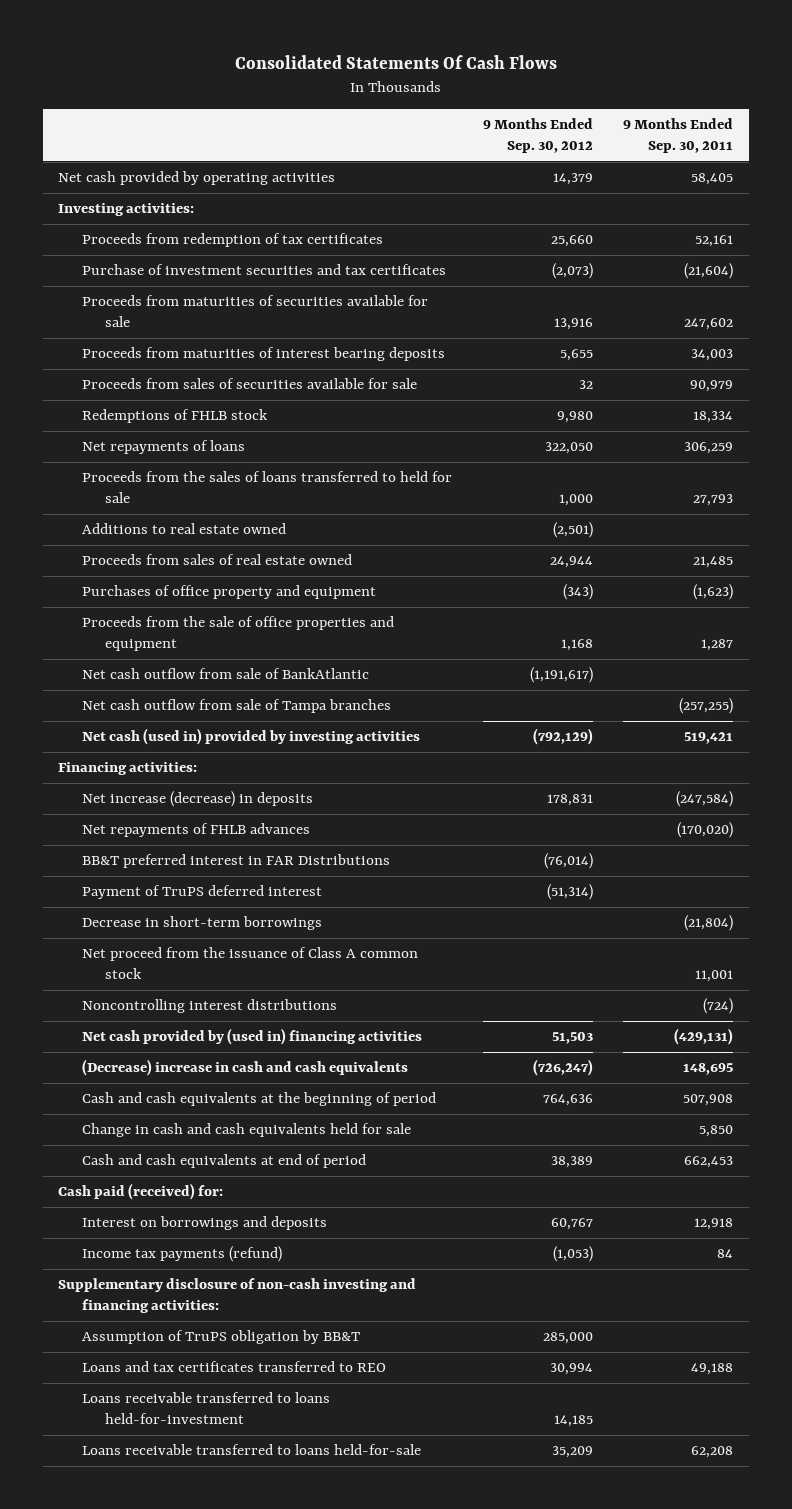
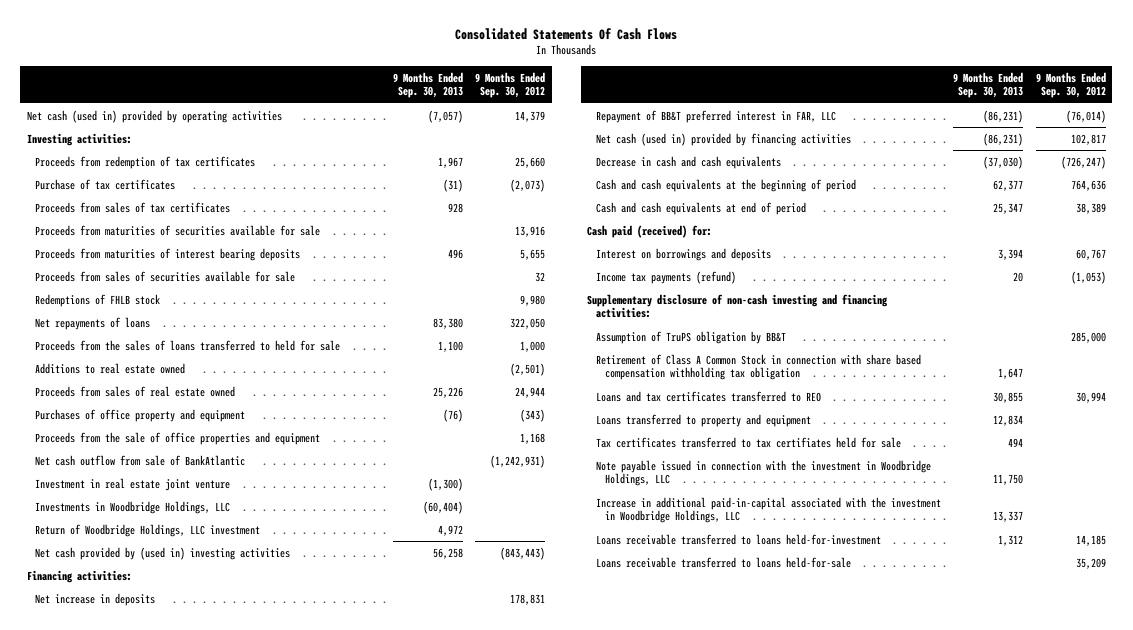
[623,118,734,153] 9 Months Ended Sep. 30, 2011 -> none
none -> [392,71,463,99] 9 Months Ended Sep. 30, 2013
[58,171,336,186] Net cash provided by operating activities -> [26,109,282,123] Net cash (used in) provided by operating activities
[81,264,446,276] Purchase of investment securities and tax certificates -> [35,178,176,190] Purchase of tax certificates
none -> [35,201,231,213] Proceeds from sales of tax certificates
[81,699,391,714] Net cash outflow from sale of Tampa branches -> none
[529,667,593,684] (1,191,617) -> [490,454,546,468] (1,242,931)
none -> [35,477,231,491] Investment in real estate joint venture
none -> [35,500,231,514] Investments in Woodbridge Holdings, LLC
none -> [35,523,261,537] Return of Woodbridge Holdings, LLC investment
[81,728,420,746] Net cash (used in) provided by investing activities -> [35,546,291,560] Net cash provided by (used in) investing activities
[532,728,593,746] (792,129) -> [500,546,546,560] (843,443)
[81,823,310,838] Net repayments of FHLB advances -> none
[81,885,322,900] Payment of TruPS deferred interest -> none
[81,916,322,931] Decrease in short-term borrowings -> none
[81,947,418,980] Net proceed from the issuance of Class A common stock -> none
[81,999,337,1014] Noncontrolling interest distributions -> none
[81,791,313,808] Net increase (decrease) in deposits -> [35,592,156,606] Net increase in deposits
[81,854,390,869] BB&T preferred interest in FAR Distributions -> [595,109,836,123] Repayment of BB&T preferred interest in FAR, LLC
[81,1028,422,1046] Net cash provided by (used in) financing activities -> [595,132,851,146] Net cash (used in) provided by financing activities
[551,1032,593,1045] 51,503 -> [1070,133,1106,145] 102,817
[81,1059,408,1077] (Decrease) increase in cash and cash equivalents -> [595,155,781,169] Decrease in cash and cash equivalents
[81,1123,411,1138] Change in cash and cash equivalents held for sale -> none
none -> [595,353,921,381] Retirement of Class A Common Stock in connection with share based compensation withholding tax obligation
none -> [595,413,811,427] Loans transferred to property and equipment
none -> [595,436,901,448] Tax certificates transferred to tax certifiates held for sale
none -> [595,459,931,487] Note payable issued in connection with the investment in Woodbridge Holdings, LLC
none -> [595,496,941,524] Increase in additional paid-in-capital associated with the investment in Woodbridge Holdings, LLC

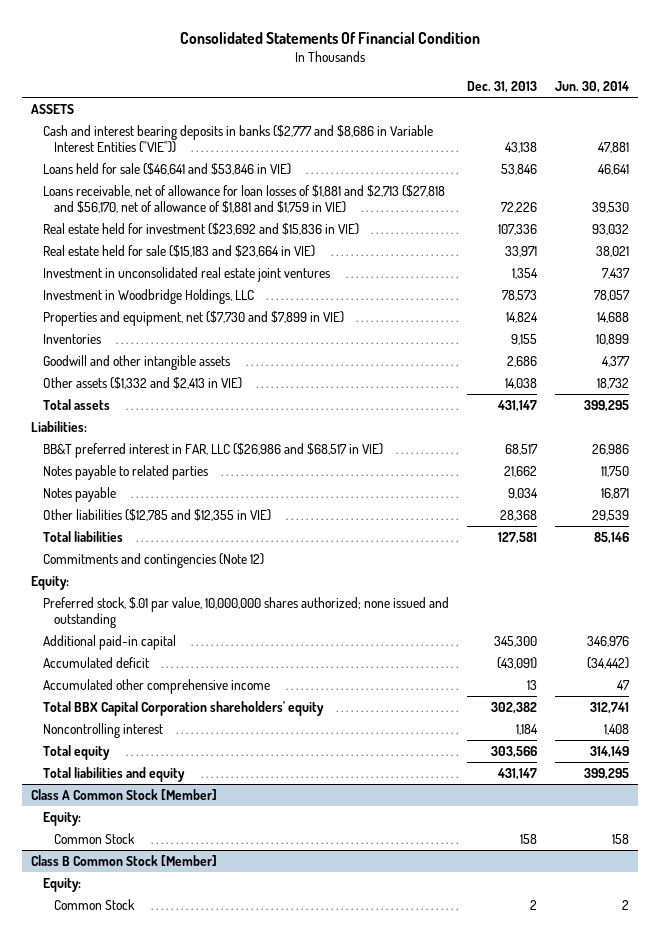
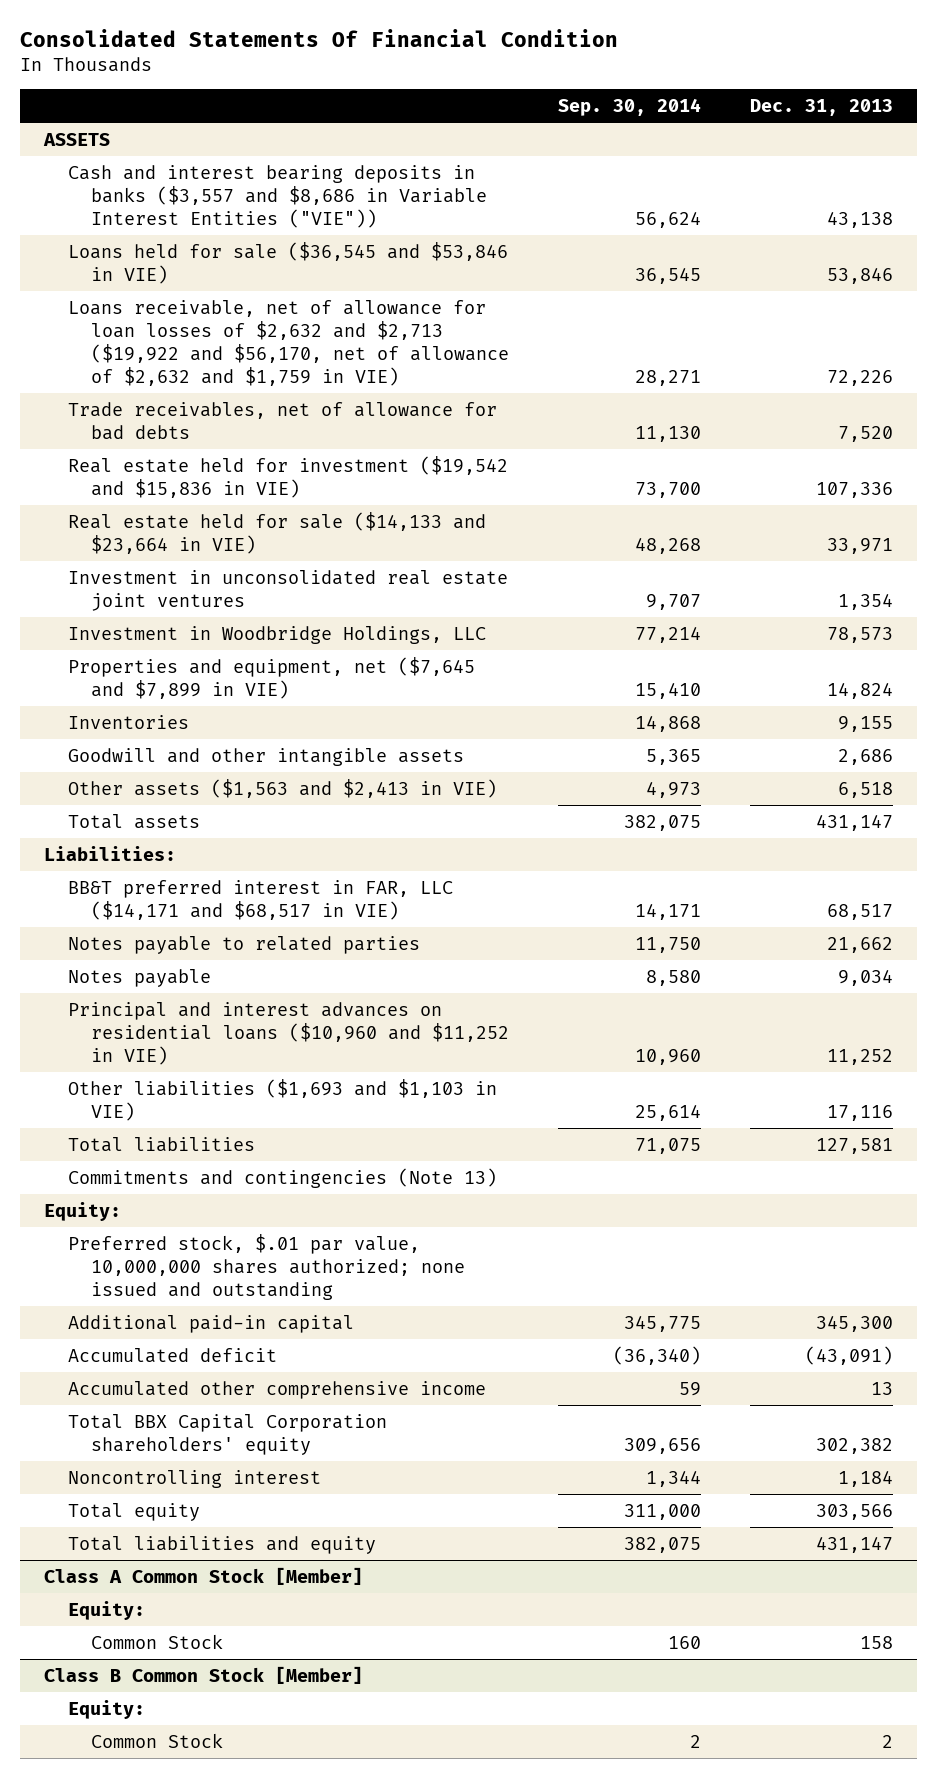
[555,81,630,94] Jun. 30, 2014 -> none
none -> [558,97,702,116] Sep. 30, 2014
[42,124,433,154] Cash and interest bearing deposits in banks ($2,777 and $8,686 in Variable Interest Entities ("VIE")) -> [67,164,488,228] Cash and interest bearing deposits in banks ($3,557 and $8,686 in Variable Interest Entities ("VIE"))
[42,162,291,175] Loans held for sale ($46,641 and $53,846 in VIE) -> [67,241,508,284] Loans held for sale ($36,545 and $53,846 in VIE)
[42,184,445,214] Loans receivable, net of allowance for loan losses of $1,881 and $2,713 ($27,818 and $56,170, net of allowance of $1,881 and $1,759 in VIE) -> [67,299,510,386] Loans receivable, net of allowance for loan losses of $2,632 and $2,713 ($19,922 and $56,170, net of allowance of $2,632 and $1,759 in VIE)
none -> [67,401,497,440] Trade receivables, net of allowance for bad debts
[42,222,359,235] Real estate held for investment ($23,692 and $15,836 in VIE) -> [67,455,508,498] Real estate held for investment ($19,542 and $15,836 in VIE)
[42,244,315,257] Real estate held for sale ($15,183 and $23,664 in VIE) -> [67,511,486,554] Real estate held for sale ($14,133 and $23,664 in VIE)
[42,310,344,326] Properties and equipment, net ($7,730 and $7,899 in VIE) -> [67,656,475,699] Properties and equipment, net ($7,645 and $7,899 in VIE)
[42,376,242,389] Other assets ($1,332 and $2,413 in VIE) -> [67,778,497,798] Other assets ($1,563 and $2,413 in VIE)
[504,377,537,389] 14,038 -> [837,781,893,798] 6,518
[42,442,383,458] BB&T preferred interest in FAR, LLC ($26,986 and $68,517 in VIE) -> [67,879,453,920] BB&T preferred interest in FAR, LLC ($14,171 and $68,517 in VIE)
none -> [67,1001,510,1065] Principal and interest advances on residential loans ($10,960 and $11,252 in VIE)
[42,508,271,521] Other liabilities ($12,785 and $12,355 in VIE) -> [67,1078,497,1121] Other liabilities ($1,693 and $1,103 in VIE)
[499,509,537,521] 28,368 -> [826,1104,893,1121] 17,116
[42,552,264,568] Commitments and contingencies (Note 12) -> [67,1167,497,1188] Commitments and contingencies (Note 13)

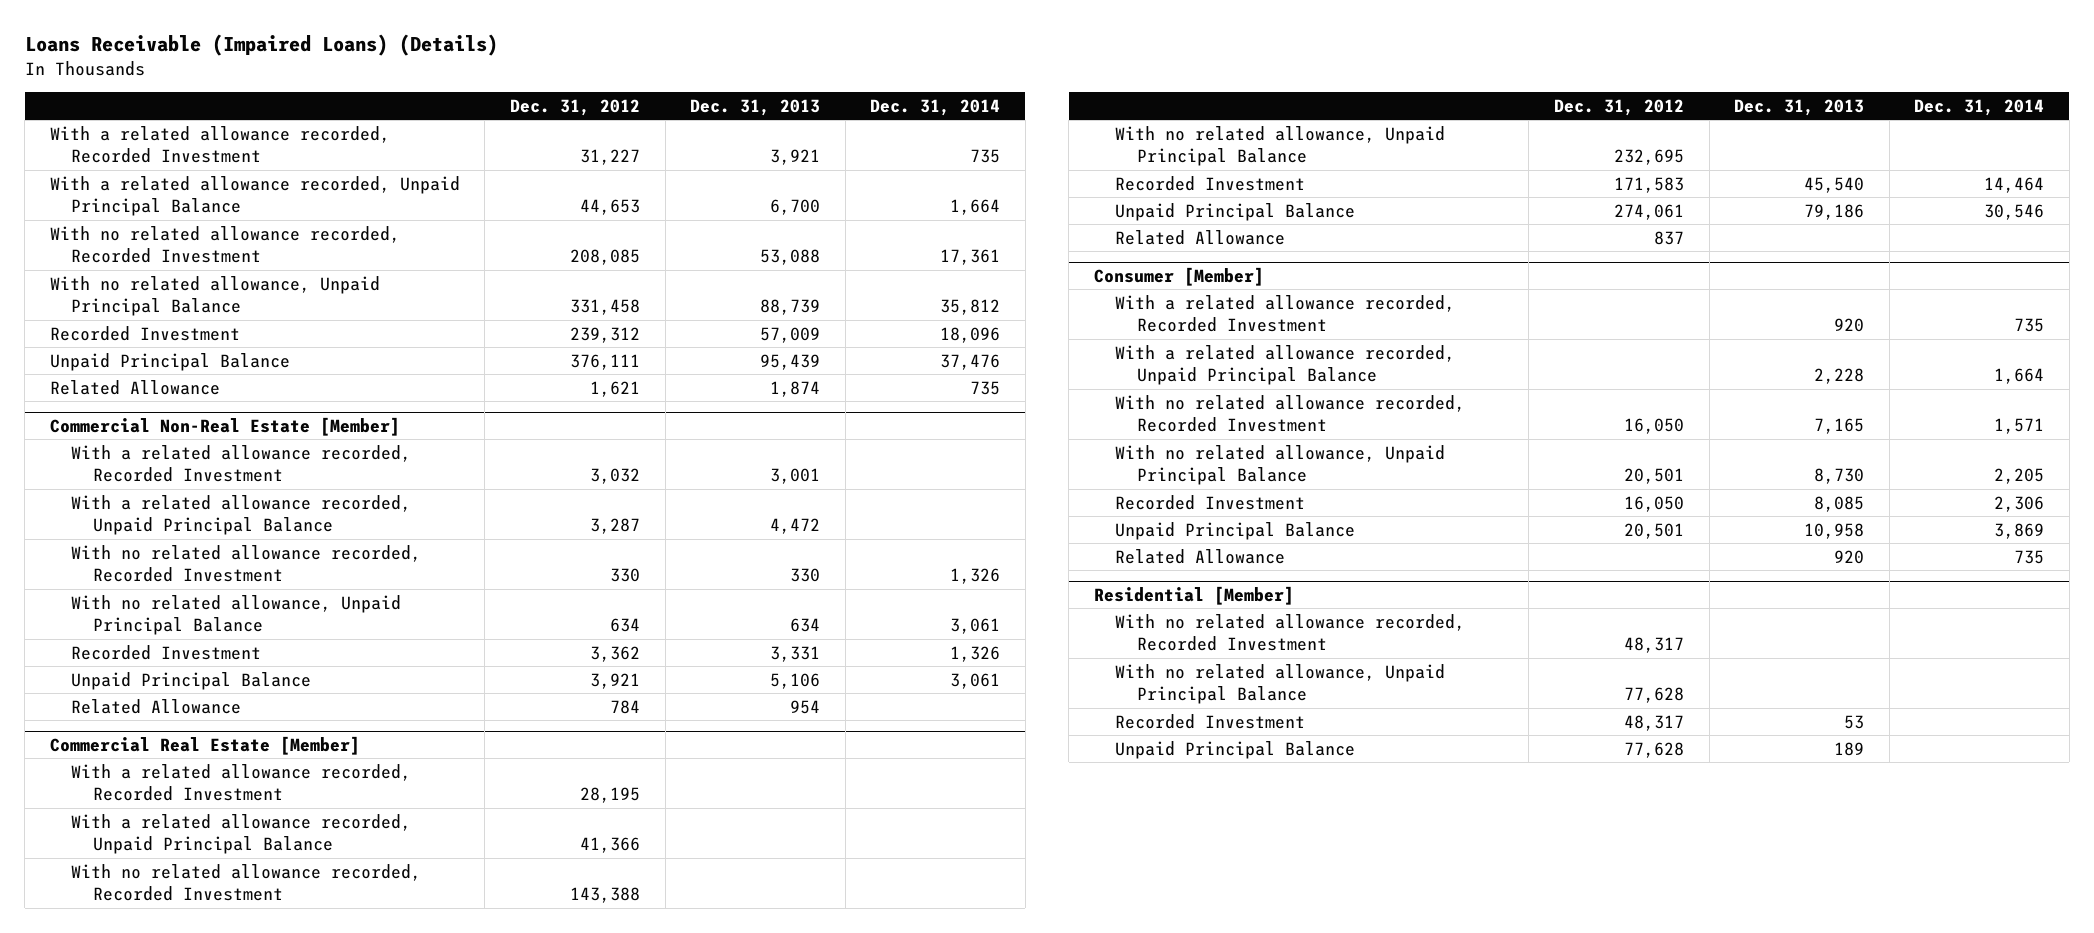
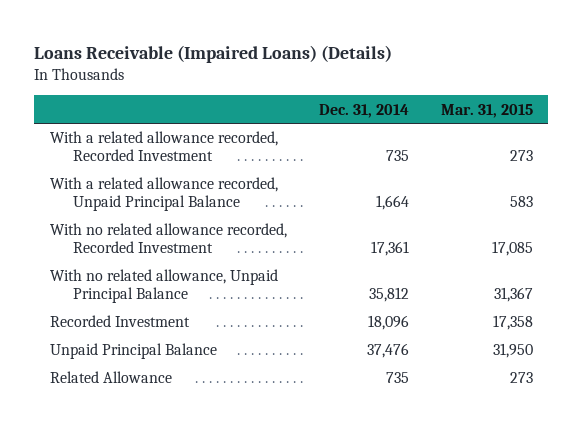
[509,98,640,116] Dec. 31, 2012 -> none
[690,98,821,116] Dec. 31, 2013 -> none
none -> [440,103,533,118] Mar. 31, 2015
[49,416,400,436] Commercial Non-Real Estate [Member] -> none
[71,444,412,483] With a related allowance recorded, Recorded Investment -> none
[71,494,412,536] With a related allowance recorded, Unpaid Principal Balance -> none
[71,544,422,583] With no related allowance recorded, Recorded Investment -> none
[71,594,402,636] With no related allowance, Unpaid Principal Balance -> none
[71,644,262,660] Recorded Investment -> none
[71,671,312,690] Unpaid Principal Balance -> none
[71,698,242,714] Related Allowance -> none
[49,735,360,755] Commercial Real Estate [Member] -> none
[71,763,412,802] With a related allowance recorded, Recorded Investment -> none
[71,813,412,855] With a related allowance recorded, Unpaid Principal Balance -> none
[71,863,422,902] With no related allowance recorded, Recorded Investment -> none
[1115,125,1446,167] With no related allowance, Unpaid Principal Balance -> none
[1115,175,1306,191] Recorded Investment -> none
[1115,202,1356,221] Unpaid Principal Balance -> none
[1115,229,1286,245] Related Allowance -> none
[1093,266,1264,286] Consumer [Member] -> none
[1115,294,1456,333] With a related allowance recorded, Recorded Investment -> none
[1115,344,1456,386] With a related allowance recorded, Unpaid Principal Balance -> none
[1115,394,1466,433] With no related allowance recorded, Recorded Investment -> none
[1115,444,1446,486] With no related allowance, Unpaid Principal Balance -> none
[1115,494,1306,510] Recorded Investment -> none
[1115,521,1356,540] Unpaid Principal Balance -> none
[1115,548,1286,564] Related Allowance -> none
[1093,585,1294,605] Residential [Member] -> none
[1115,613,1466,652] With no related allowance recorded, Recorded Investment -> none
[1115,663,1446,705] With no related allowance, Unpaid Principal Balance -> none
[1115,713,1306,729] Recorded Investment -> none
[1115,740,1356,759] Unpaid Principal Balance -> none

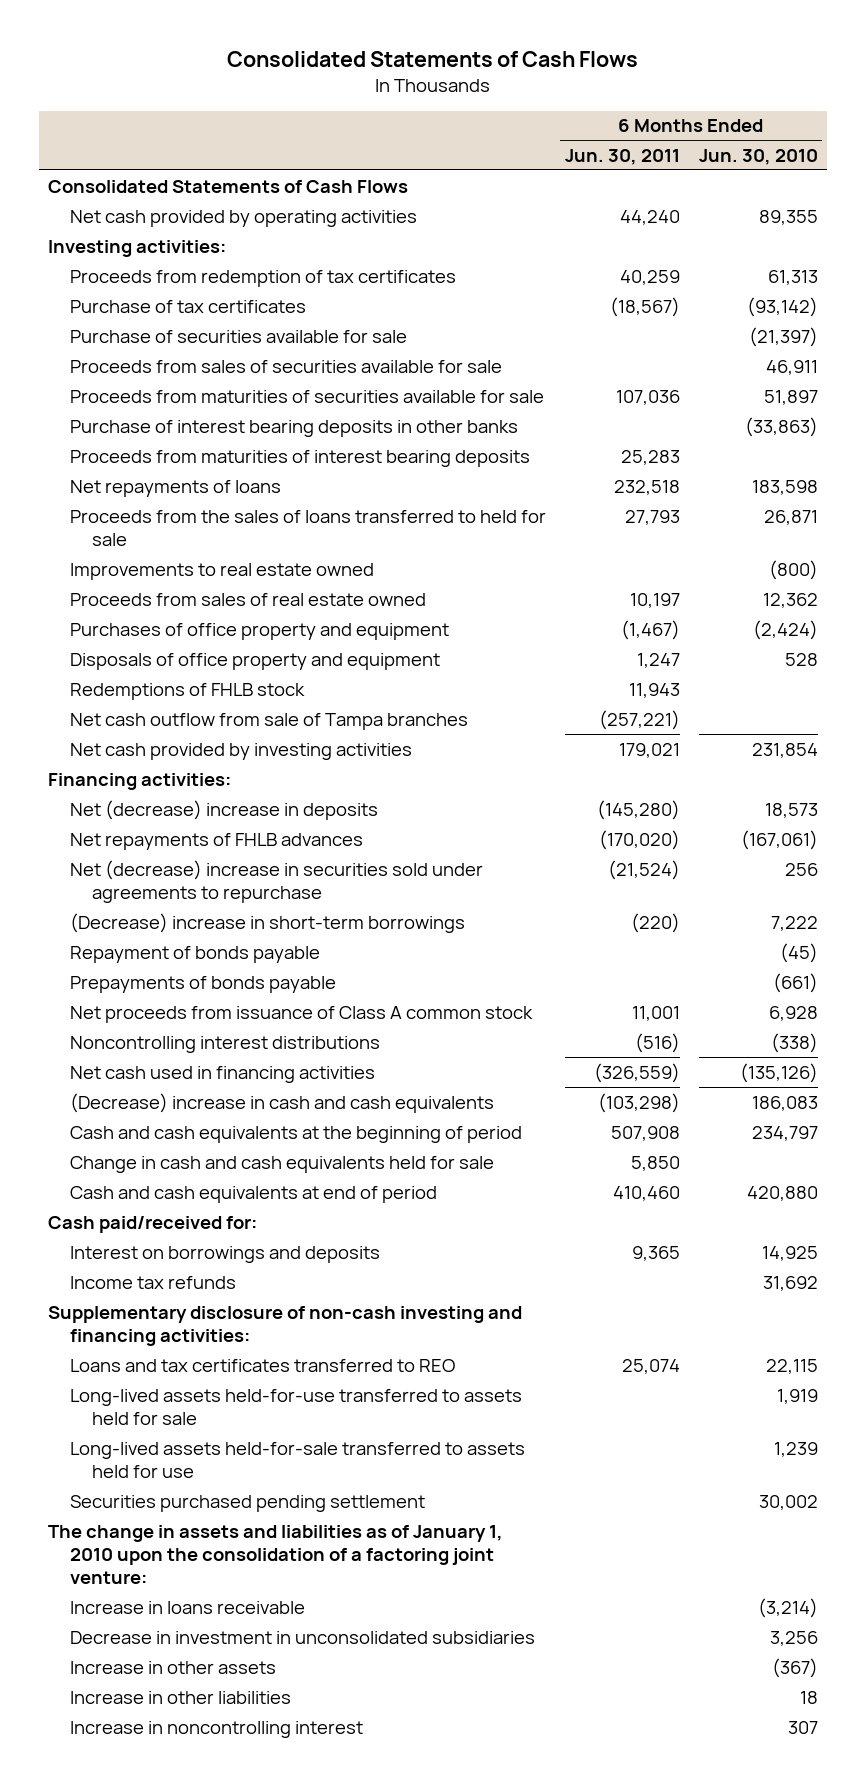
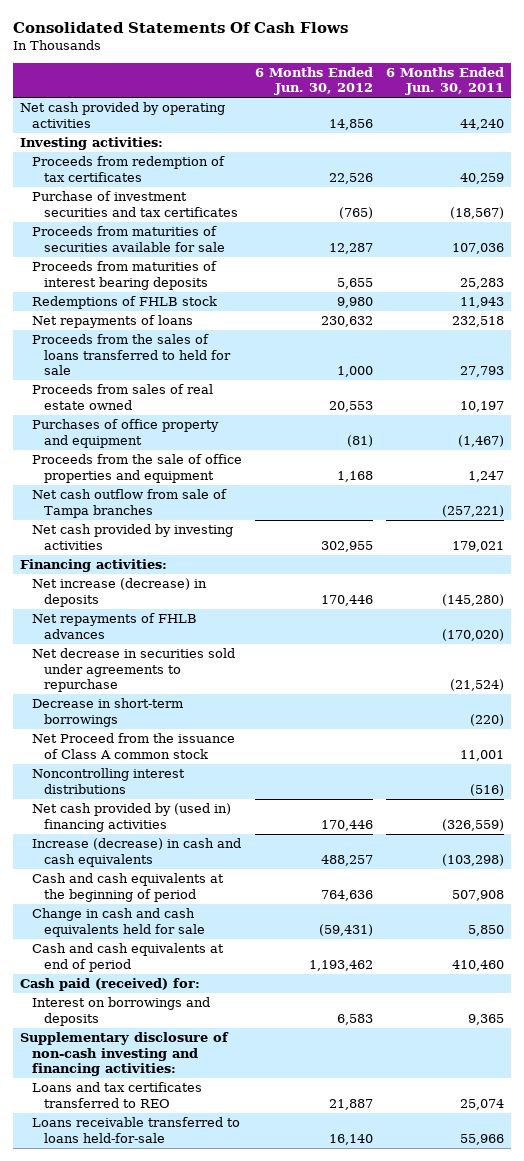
[226,51,638,68] Consolidated Statements of Cash Flows -> [13,21,349,33] Consolidated Statements Of Cash Flows
[698,148,818,165] Jun. 30, 2010 -> none
none -> [255,67,374,96] 6 Months Ended Jun. 30, 2012
[48,179,409,193] Consolidated Statements of Cash Flows -> none
[69,329,407,343] Purchase of securities available for sale -> none
[69,359,502,373] Proceeds from sales of securities available for sale -> none
[69,299,306,313] Purchase of tax certificates -> [31,191,239,217] Purchase of investment securities and tax certificates
[69,419,518,437] Purchase of interest bearing deposits in other banks -> none
[69,682,305,700] Redemptions of FHLB stock -> [31,296,217,310] Redemptions of FHLB stock
[69,562,374,580] Improvements to real estate owned -> none
[69,652,440,670] Disposals of office property and equipment -> [31,454,242,483] Proceeds from the sale of office properties and equipment
[69,799,378,820] Net (decrease) increase in deposits -> [31,578,207,607] Net increase (decrease) in deposits
[69,945,320,963] Repayment of bonds payable -> none
[69,975,336,993] Prepayments of bonds payable -> none
[69,859,483,903] Net (decrease) increase in securities sold under agreements to repurchase -> [31,648,235,692] Net decrease in securities sold under agreements to repurchase
[69,912,465,933] (Decrease) increase in short-term borrowings -> [31,698,183,727] Decrease in short-term borrowings
[69,1005,533,1023] Net proceeds from issuance of Class A common stock -> [31,733,235,759] Net Proceed from the issuance of Class A common stock
[69,1065,375,1083] Net cash used in financing activities -> [31,803,231,832] Net cash provided by (used in) financing activities
[69,1092,494,1113] (Decrease) increase in cash and cash equivalents -> [31,838,241,867] Increase (decrease) in cash and cash equivalents
[48,1215,258,1233] Cash paid/received for: -> [19,978,200,992] Cash paid (received) for:
[69,1275,236,1289] Income tax refunds -> none
[69,1388,522,1425] Long-lived assets held-for-use transferred to assets held for sale -> none
[69,1441,525,1478] Long-lived assets held-for-sale transferred to assets held for use -> none
[69,1494,425,1512] Securities purchased pending settlement -> none
[48,1524,504,1585] The change in assets and liabilities as of January 1, 2010 upon the consolidation of a factoring joint venture: -> none
[69,1600,305,1614] Increase in loans receivable -> none
[69,1630,535,1644] Decrease in investment in unconsolidated subsidiaries -> none
[69,1660,276,1674] Increase in other assets -> none
[69,1690,291,1704] Increase in other liabilities -> none
[69,1720,363,1738] Increase in noncontrolling interest -> none
none -> [31,1117,240,1143] Loans receivable transferred to loans held-for-sale

